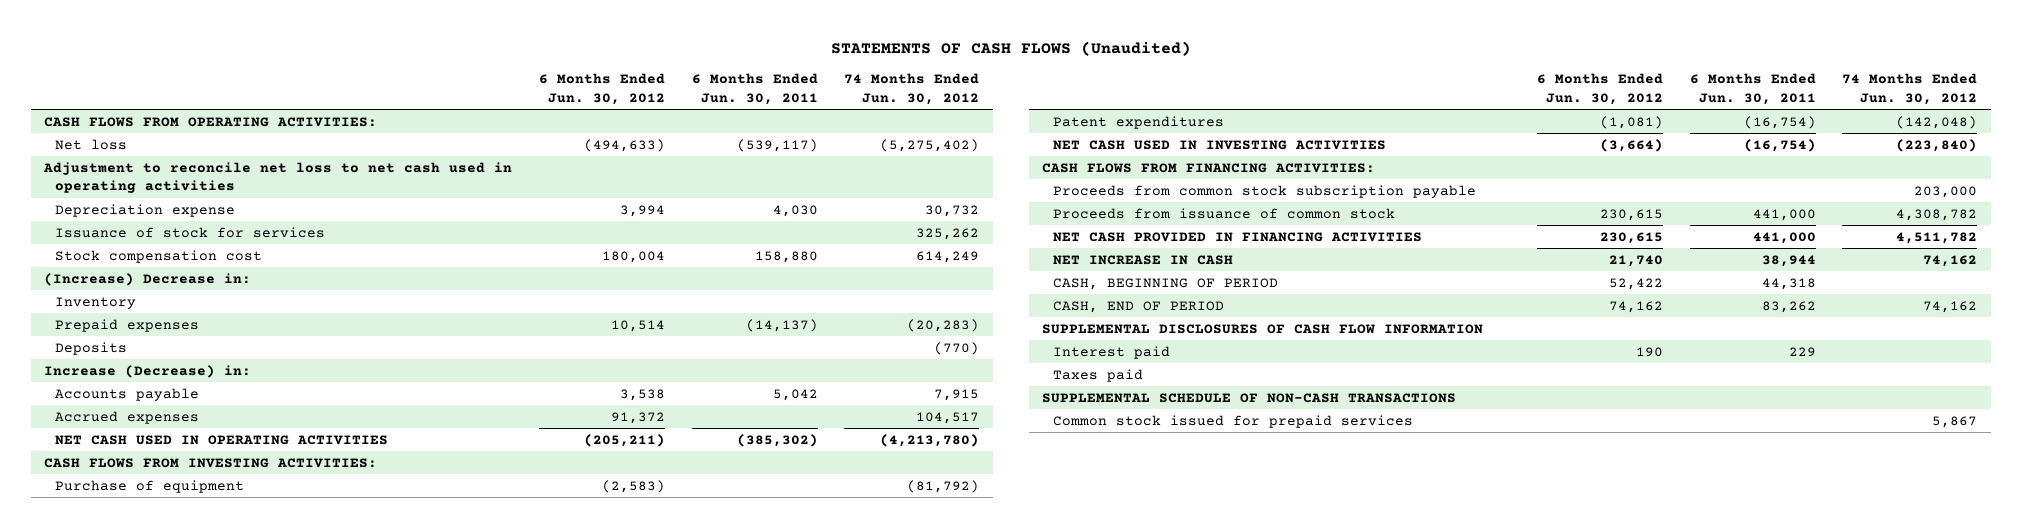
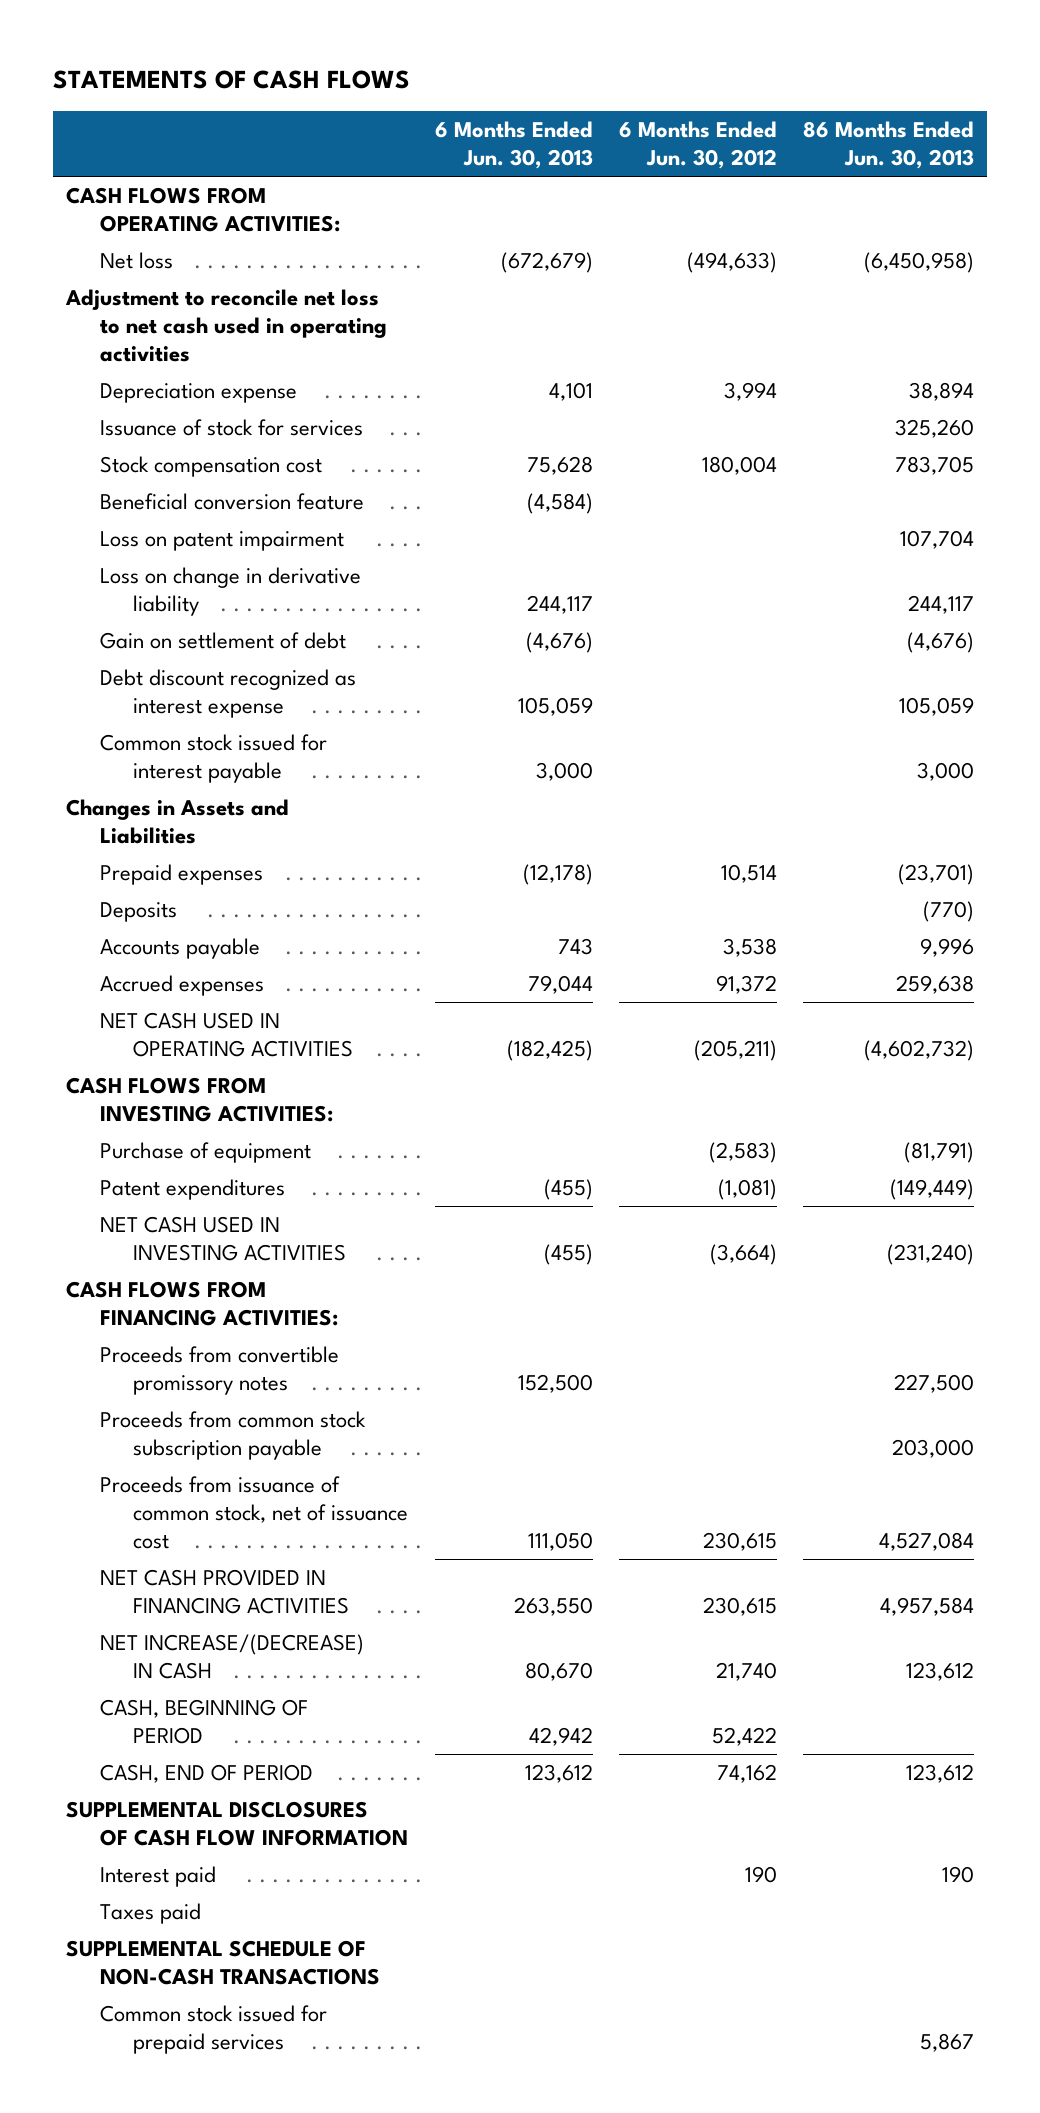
[830,41,1191,57] STATEMENTS OF CASH FLOWS (Unaudited) -> [53,70,411,90] STATEMENTS OF CASH FLOWS
[691,73,818,106] 6 Months Ended Jun. 30, 2011 -> none
[844,73,980,106] 74 Months Ended Jun. 30, 2012 -> none
none -> [434,120,593,169] 6 Months Ended Jun. 30, 2013
none -> [803,120,975,169] 86 Months Ended Jun. 30, 2013
[44,272,252,286] (Increase) Decrease in: -> none
[54,296,136,309] Inventory -> none
none -> [99,493,364,511] Beneficial conversion feature
none -> [99,531,344,552] Loss on patent impairment
none -> [99,567,361,617] Loss on change in derivative liability
none -> [99,632,346,650] Gain on settlement of debt
none -> [99,669,356,719] Debt discount recognized as interest expense
none -> [99,734,327,784] Common stock issued for interest payable
none -> [66,799,290,845] Changes in Assets and Liabilities
[44,364,252,378] Increase (Decrease) in: -> none
none -> [99,1346,339,1396] Proceeds from convertible promissory notes
[1052,207,1395,219] Proceeds from issuance of common stock -> [99,1476,409,1550] Proceeds from issuance of common stock, net of issuance cost
[1052,254,1233,265] NET INCREASE IN CASH -> [99,1634,364,1680] NET INCREASE/(DECREASE) IN CASH

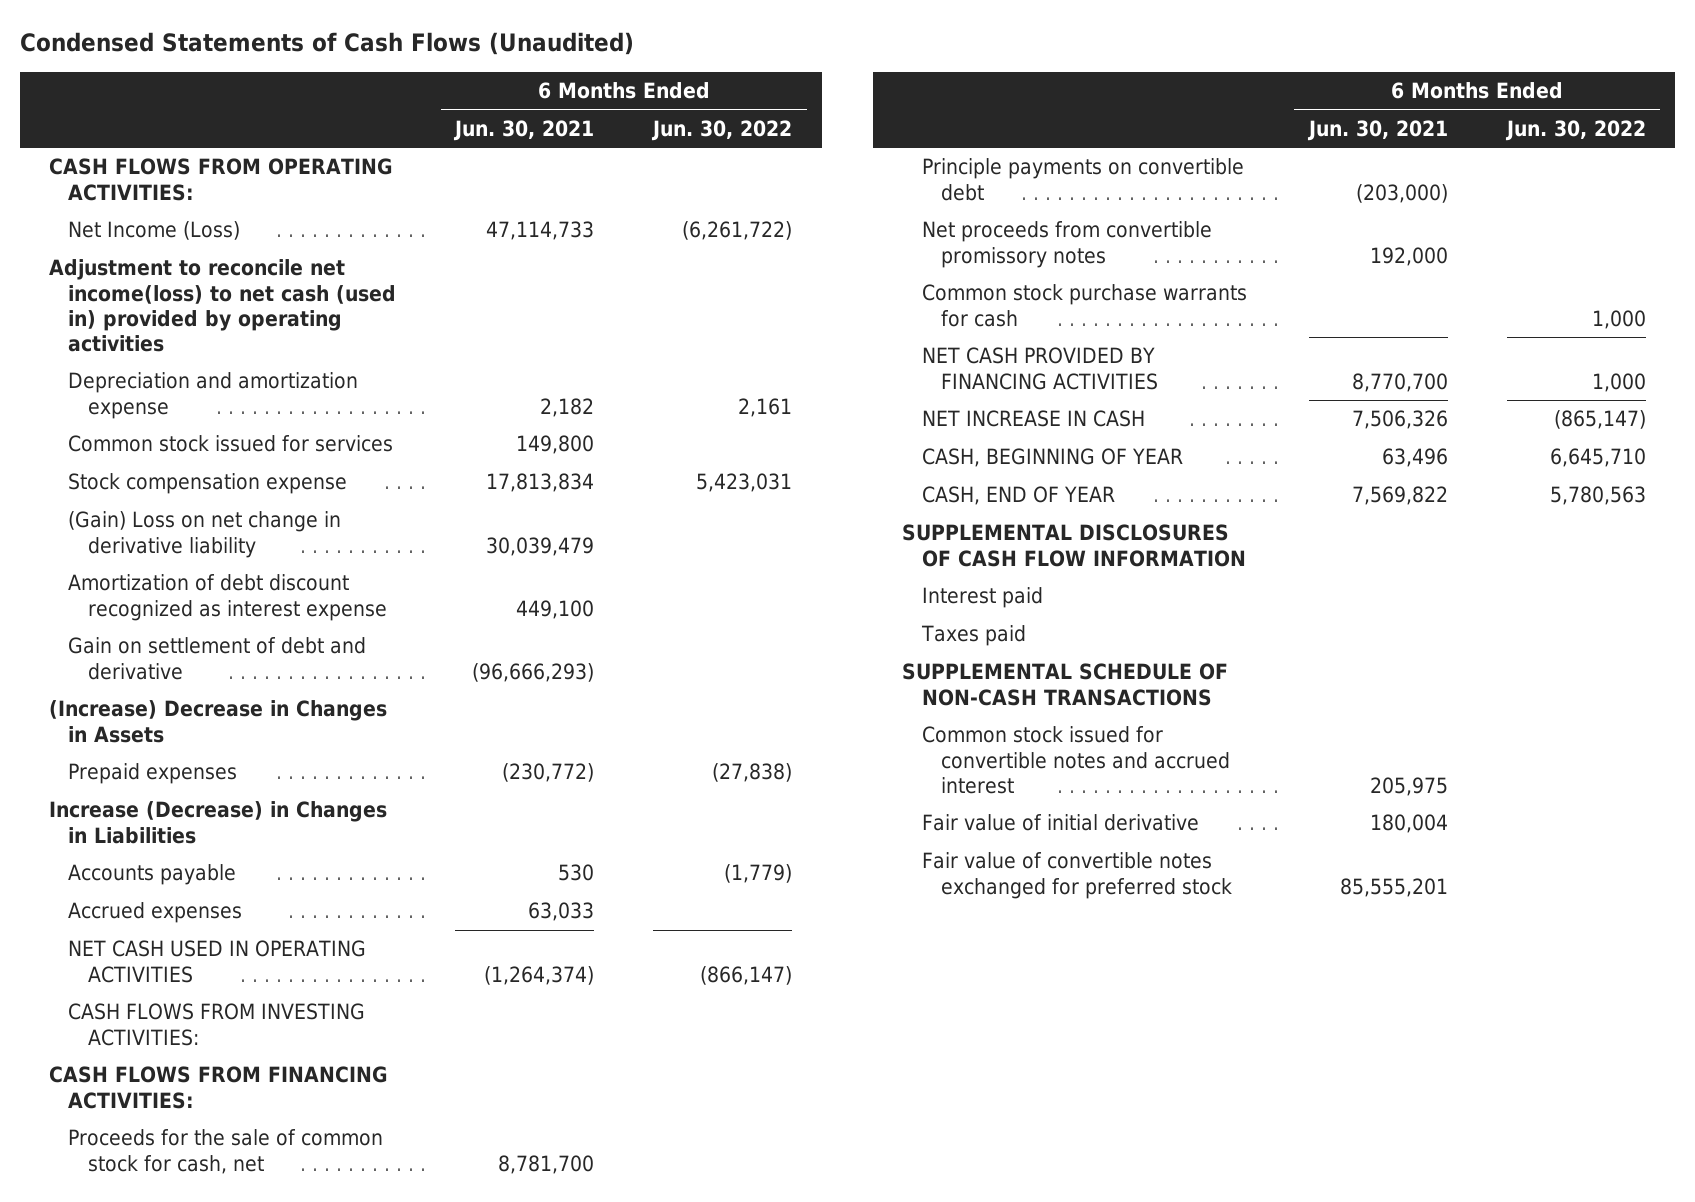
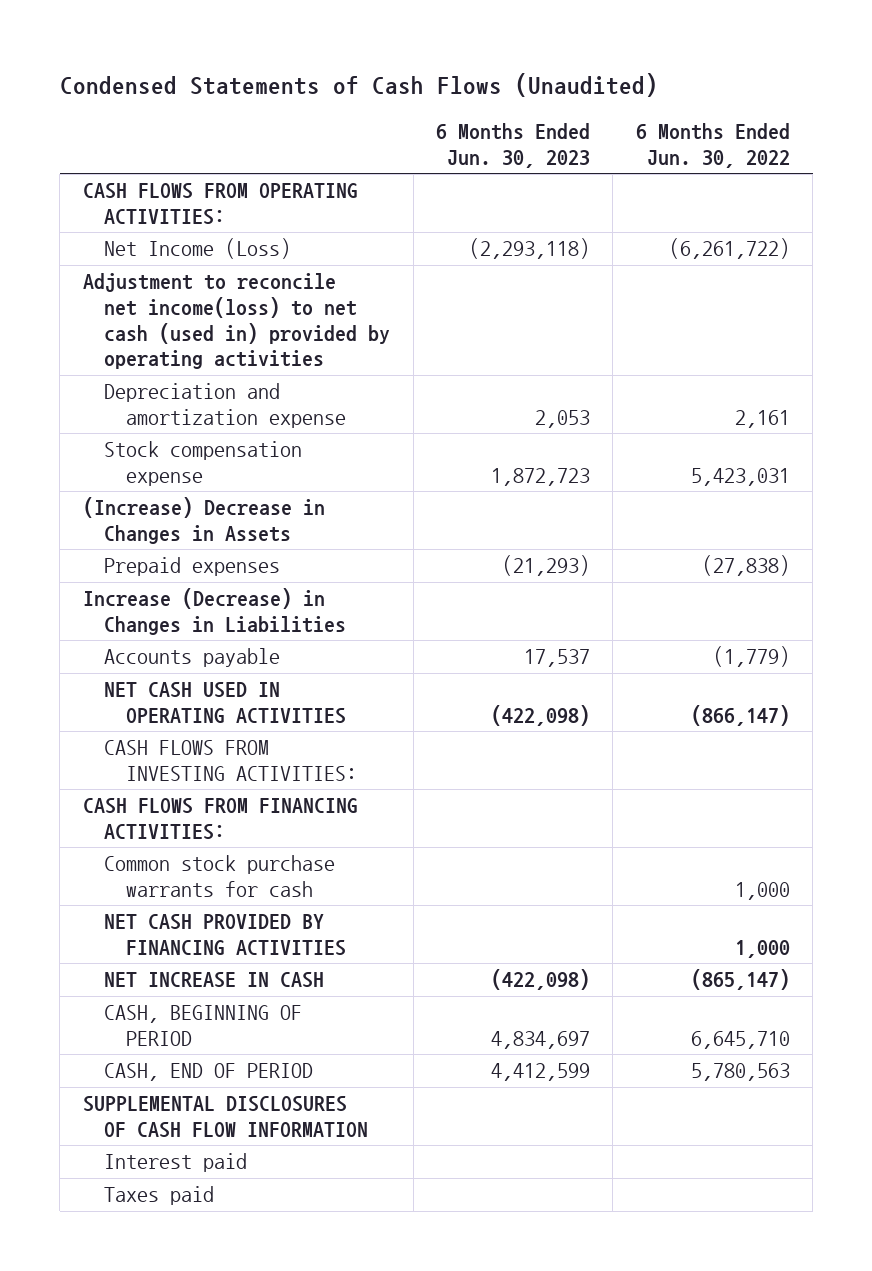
[453,120,595,142] Jun. 30, 2021 -> none
none -> [435,123,590,168] 6 Months Ended Jun. 30, 2023
[68,435,394,453] Common stock issued for services -> none
[68,511,342,558] (Gain) Loss on net change in derivative liability -> none
[68,574,387,621] Amortization of debt discount recognized as interest expense -> none
[68,637,367,680] Gain on settlement of debt and derivative -> none
[68,902,243,924] Accrued expenses -> none
[68,1129,384,1174] Proceeds for the sale of common stock for cash, net -> none
[921,158,1244,201] Principle payments on convertible debt -> none
[921,221,1212,268] Net proceeds from convertible promissory notes -> none
[921,448,1183,468] CASH, BEGINNING OF YEAR -> [104,1005,303,1047] CASH, BEGINNING OF PERIOD
[921,486,1115,506] CASH, END OF YEAR -> [104,1063,314,1082] CASH, END OF PERIOD
[902,663,1229,706] SUPPLEMENTAL SCHEDULE OF NON-CASH TRANSACTIONS -> none
[921,726,1230,794] Common stock issued for convertible notes and accrued interest -> none
[921,814,1199,832] Fair value of initial derivative -> none
[921,852,1232,899] Fair value of convertible notes exchanged for preferred stock -> none

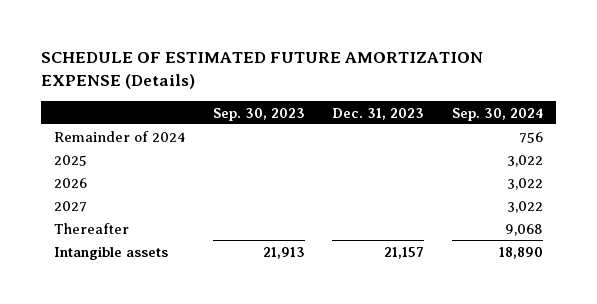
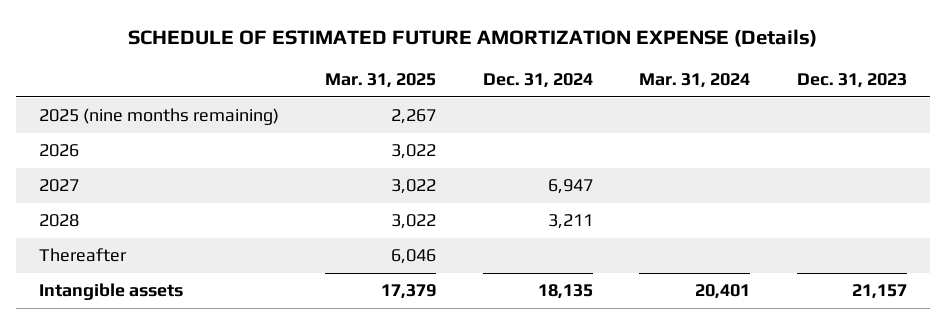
[213,107,306,121] Sep. 30, 2023 -> none
[451,107,543,121] Sep. 30, 2024 -> none
none -> [325,73,437,89] Mar. 31, 2025
none -> [482,73,593,89] Dec. 31, 2024
none -> [639,73,751,89] Mar. 31, 2024
[54,154,88,166] 2025 -> none
[54,130,187,142] Remainder of 2024 -> [39,108,280,126] 2025 (nine months remaining)
none -> [39,214,80,228] 2028

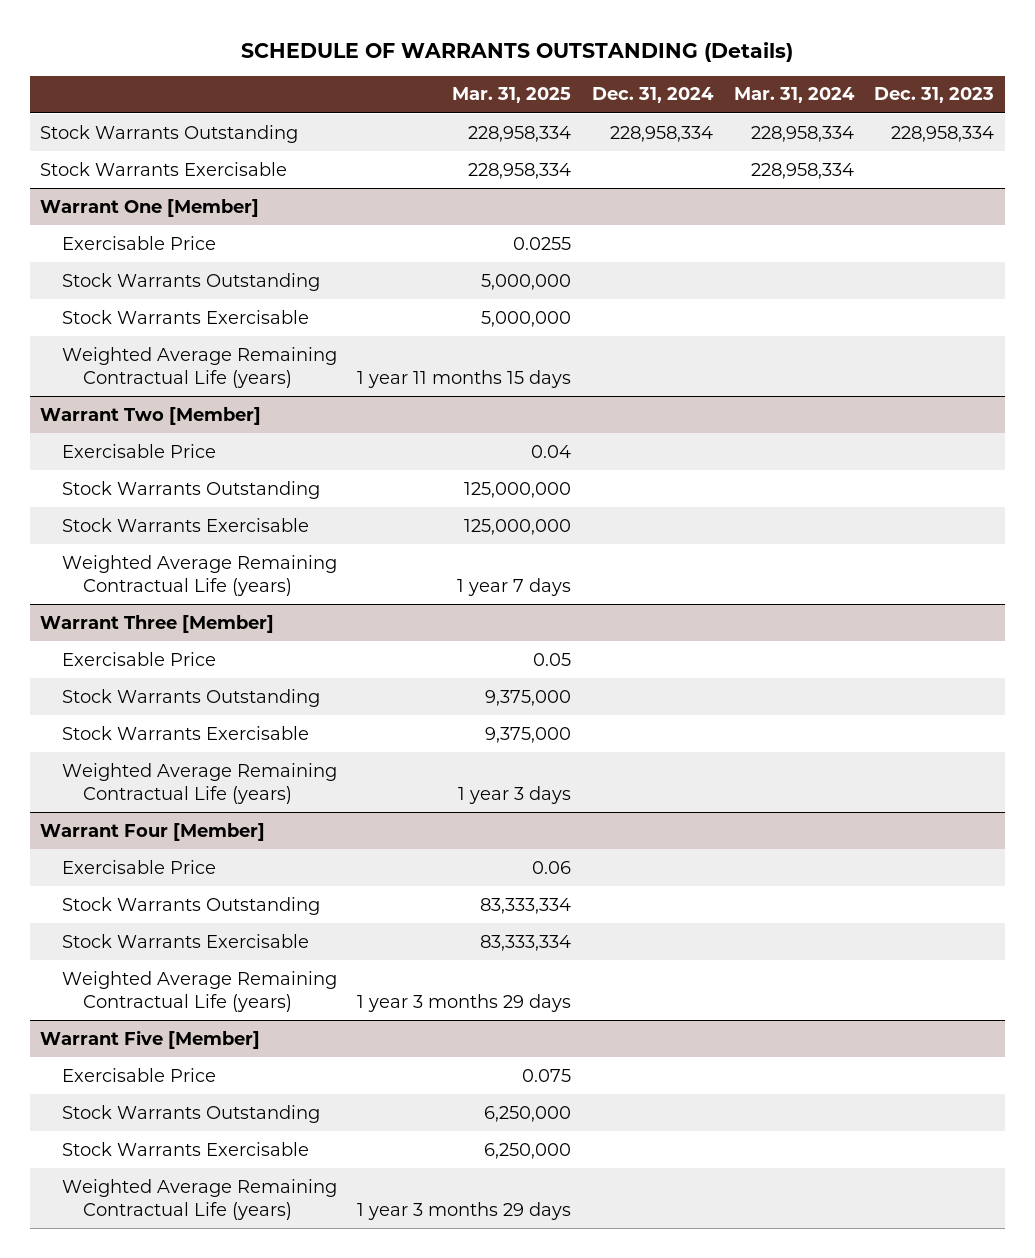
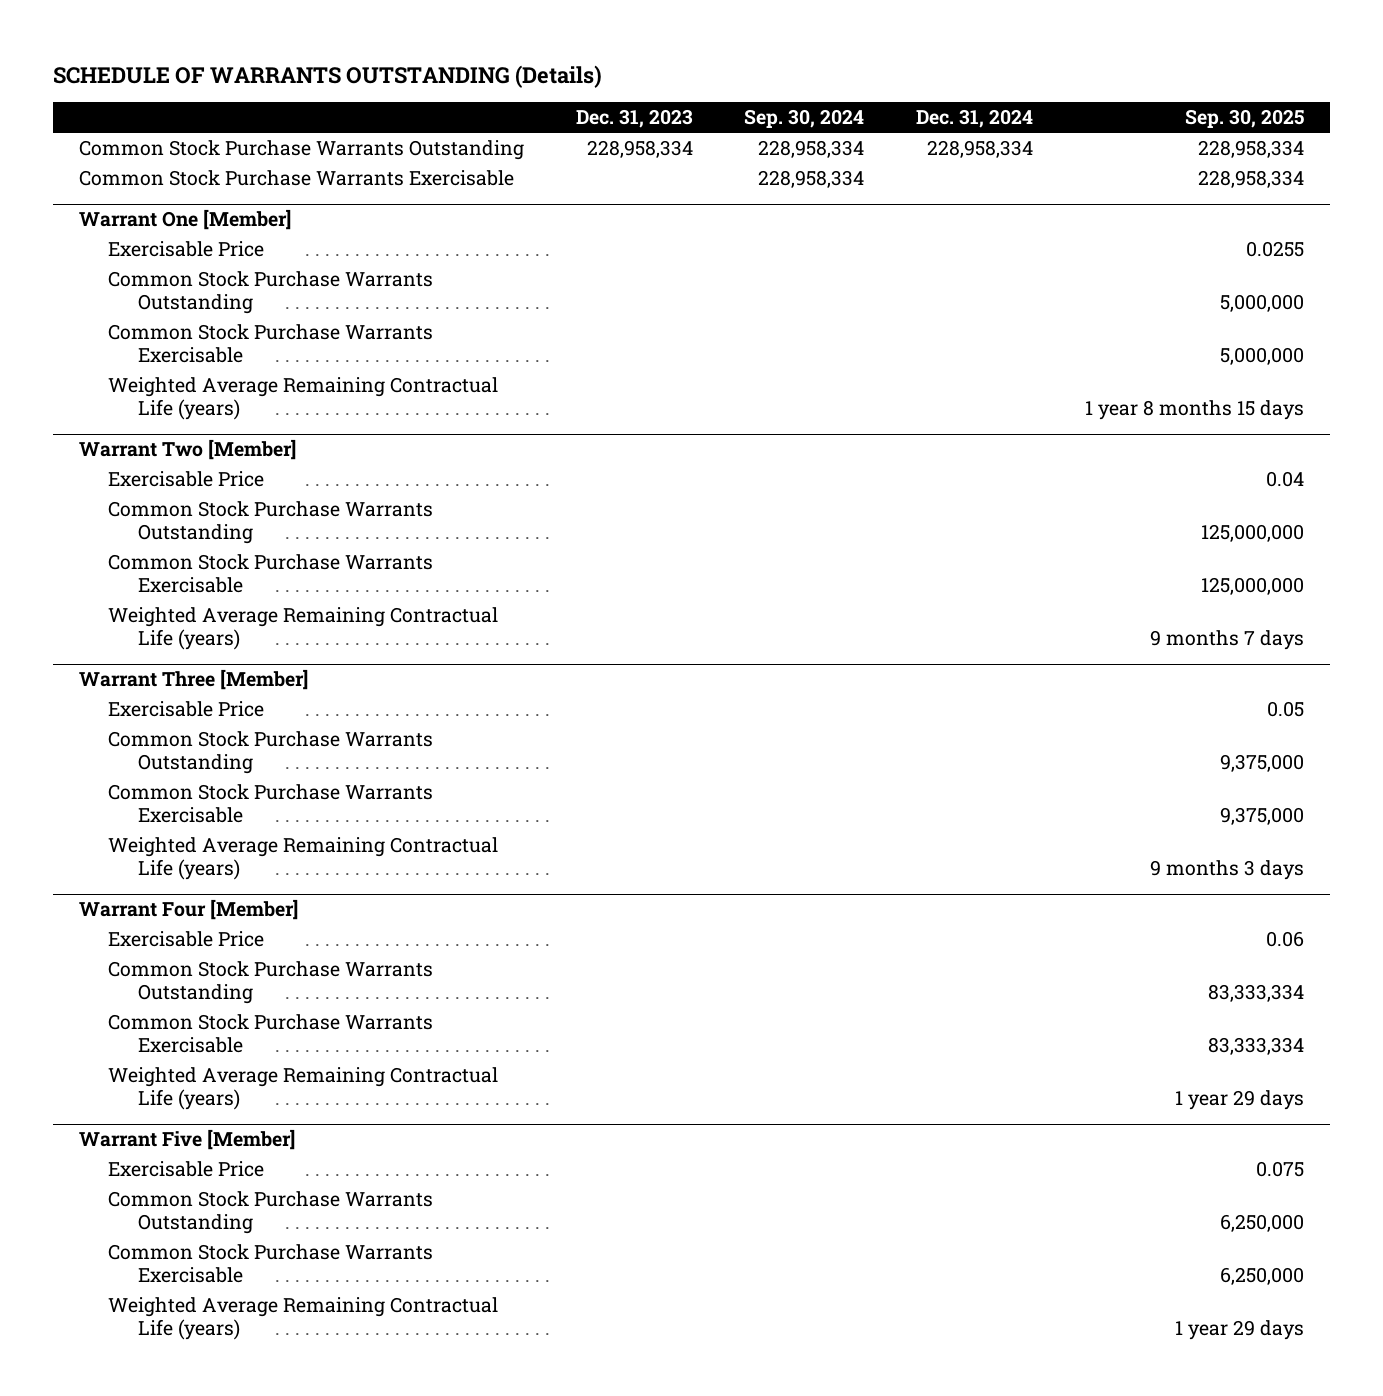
[452,87,572,104] Mar. 31, 2025 -> none
[733,87,855,104] Mar. 31, 2024 -> none
none -> [744,109,865,129] Sep. 30, 2024
none -> [1184,109,1304,129] Sep. 30, 2025
[40,124,299,143] Stock Warrants Outstanding -> [78,139,524,160] Common Stock Purchase Warrants Outstanding
[40,161,288,176] Stock Warrants Exercisable -> [78,169,514,186] Common Stock Purchase Warrants Exercisable
[61,272,320,291] Stock Warrants Outstanding -> [108,270,434,315] Common Stock Purchase Warrants Outstanding
[61,309,309,324] Stock Warrants Exercisable -> [108,323,434,364] Common Stock Purchase Warrants Exercisable
[61,480,320,499] Stock Warrants Outstanding -> [108,500,434,545] Common Stock Purchase Warrants Outstanding
[61,517,309,532] Stock Warrants Exercisable -> [108,553,434,594] Common Stock Purchase Warrants Exercisable
[61,688,320,707] Stock Warrants Outstanding -> [108,730,434,775] Common Stock Purchase Warrants Outstanding
[61,725,309,740] Stock Warrants Exercisable -> [108,783,434,824] Common Stock Purchase Warrants Exercisable
[61,896,320,915] Stock Warrants Outstanding -> [108,960,434,1005] Common Stock Purchase Warrants Outstanding
[61,933,309,948] Stock Warrants Exercisable -> [108,1013,434,1054] Common Stock Purchase Warrants Exercisable
[61,1104,320,1123] Stock Warrants Outstanding -> [108,1190,434,1235] Common Stock Purchase Warrants Outstanding
[61,1141,309,1156] Stock Warrants Exercisable -> [108,1243,434,1284] Common Stock Purchase Warrants Exercisable

